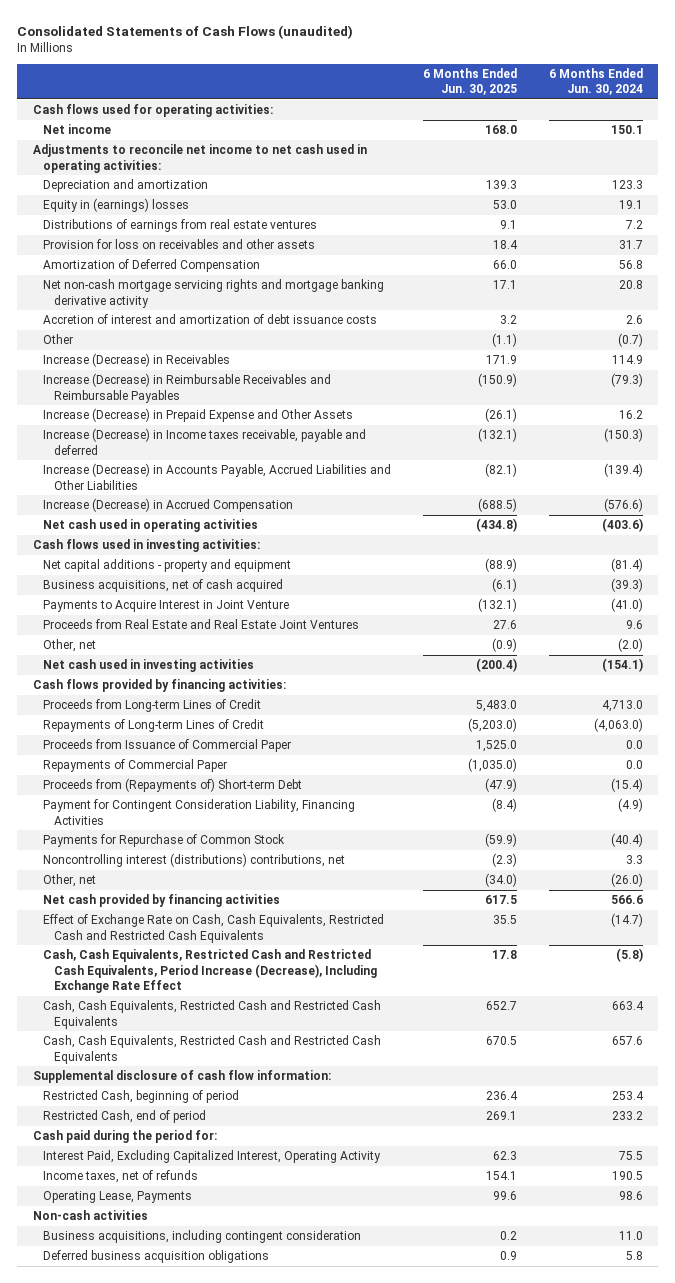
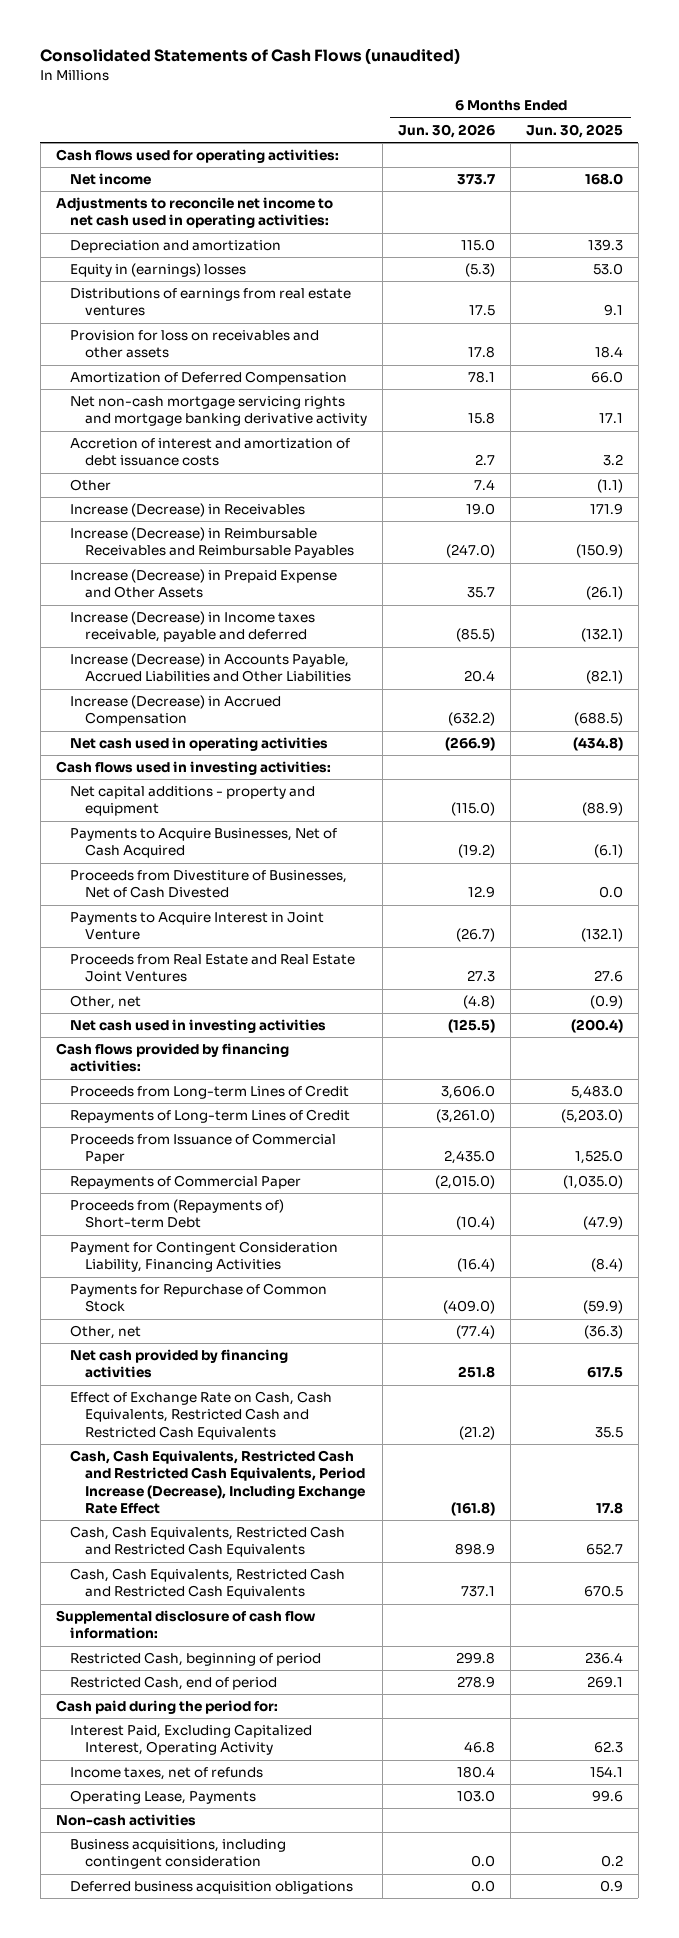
[548,67,643,96] 6 Months Ended Jun. 30, 2024 -> none
none -> [398,123,496,138] Jun. 30, 2026
[43,579,284,593] Business acquisitions, net of cash acquired -> [70,828,338,859] Payments to Acquire Businesses, Net of Cash Acquired
none -> [70,870,348,899] Proceeds from Divestiture of Businesses, Net of Cash Divested
[43,853,346,868] Noncontrolling interest (distributions) contributions, net -> none
[484,873,517,888] (34.0) -> [584,1325,624,1340] (36.3)

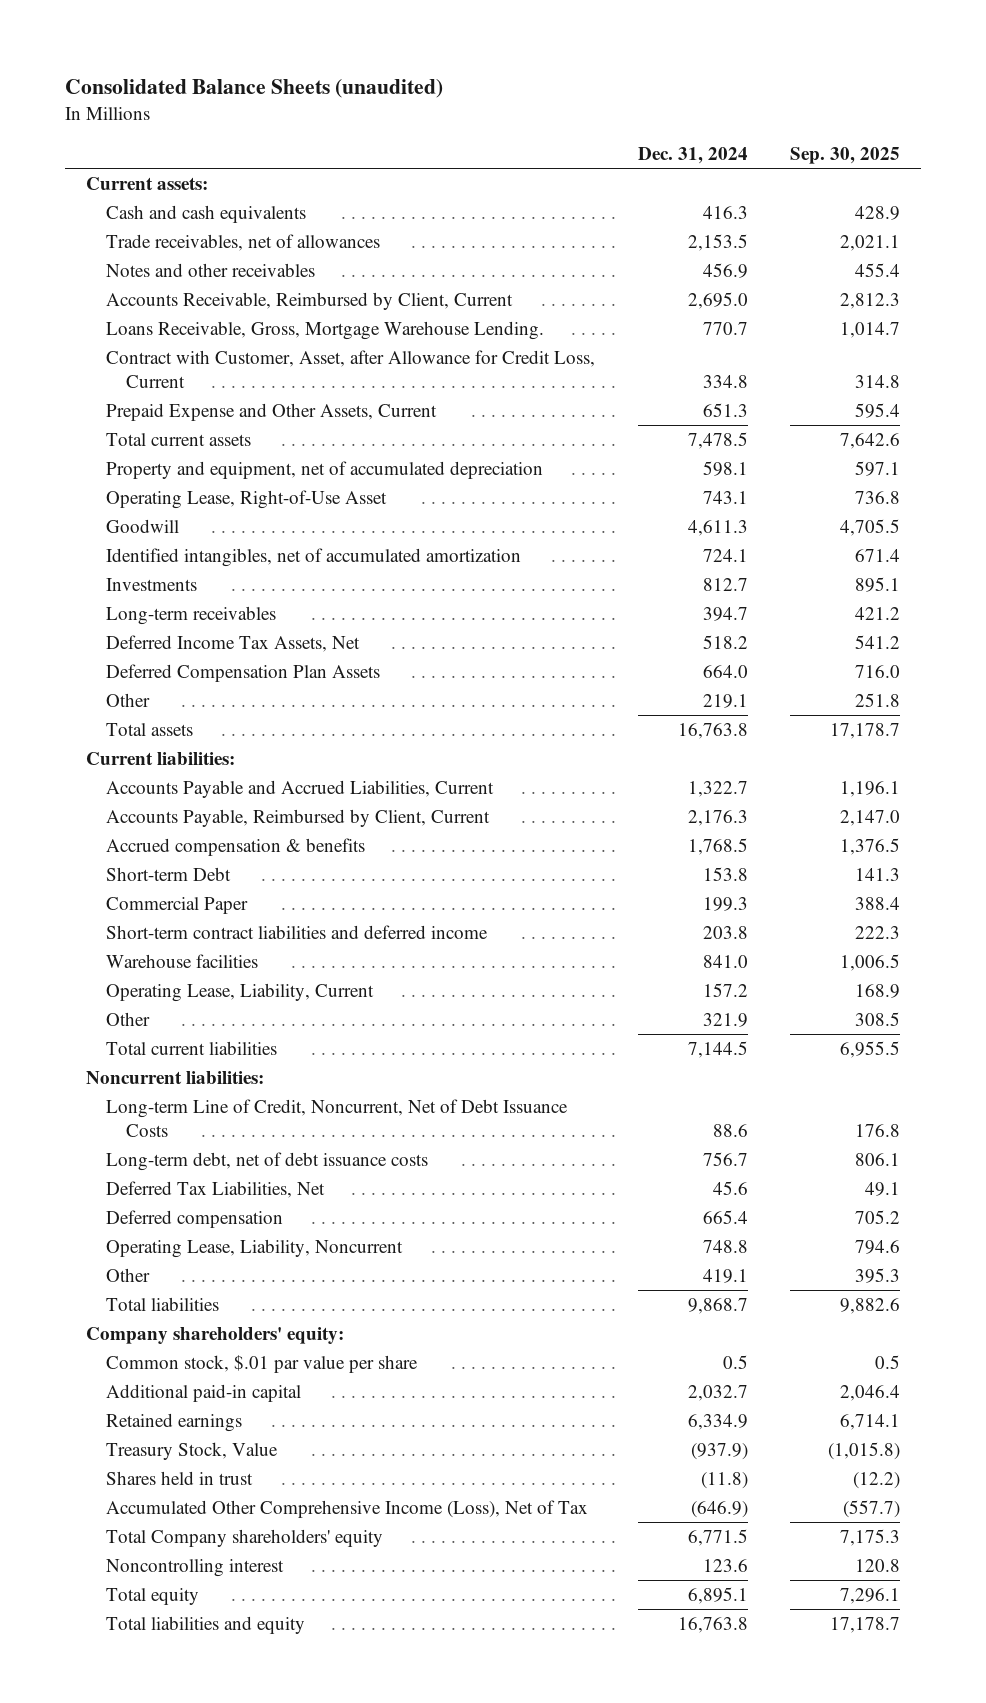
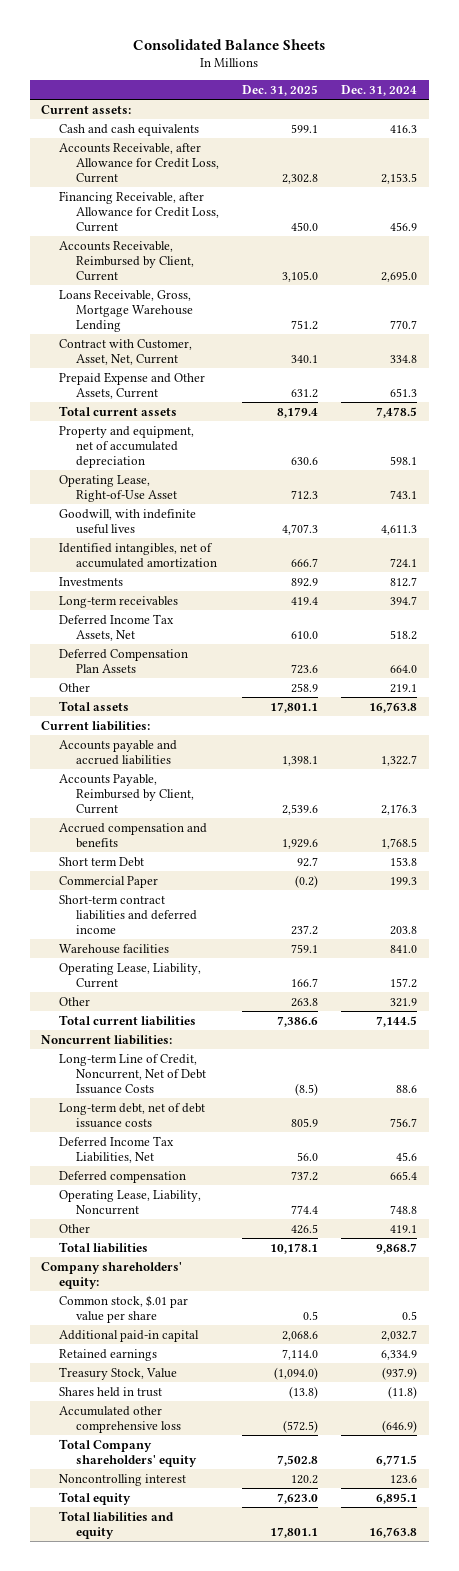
[65,79,444,99] Consolidated Balance Sheets (unaudited) -> [133,38,326,50] Consolidated Balance Sheets
[789,146,900,164] Sep. 30, 2025 -> none
none -> [242,85,319,97] Dec. 31, 2025
[106,233,381,251] Trade receivables, net of allowances -> [58,142,220,183] Accounts Receivable, after Allowance for Credit Loss, Current
[106,262,316,277] Notes and other receivables -> [58,190,220,232] Financing Receivable, after Allowance for Credit Loss, Current
[106,320,545,340] Loans Receivable, Gross, Mortgage Warehouse Lending. -> [58,289,194,332] Loans Receivable, Gross, Mortgage Warehouse Lending
[106,349,596,388] Contract with Customer, Asset, after Allowance for Credit Loss, Current -> [58,338,192,365] Contract with Customer, Asset, Net, Current
[106,518,180,533] Goodwill -> [58,508,196,534] Goodwill, with indefinite useful lives
[106,779,495,798] Accounts Payable and Accrued Liabilities, Current -> [58,739,177,765] Accounts payable and accrued liabilities
[106,837,366,856] Accrued compensation & benefits -> [58,822,207,848] Accrued compensation and benefits
[106,866,232,881] Short-term Debt -> [58,856,144,867] Short term Debt
[106,1180,326,1198] Deferred Tax Liabilities, Net -> [58,1135,174,1163] Deferred Income Tax Liabilities, Net
[106,1499,589,1518] Accumulated Other Comprehensive Income (Loss), Net of Tax -> [58,1405,182,1433] Accumulated other comprehensive loss

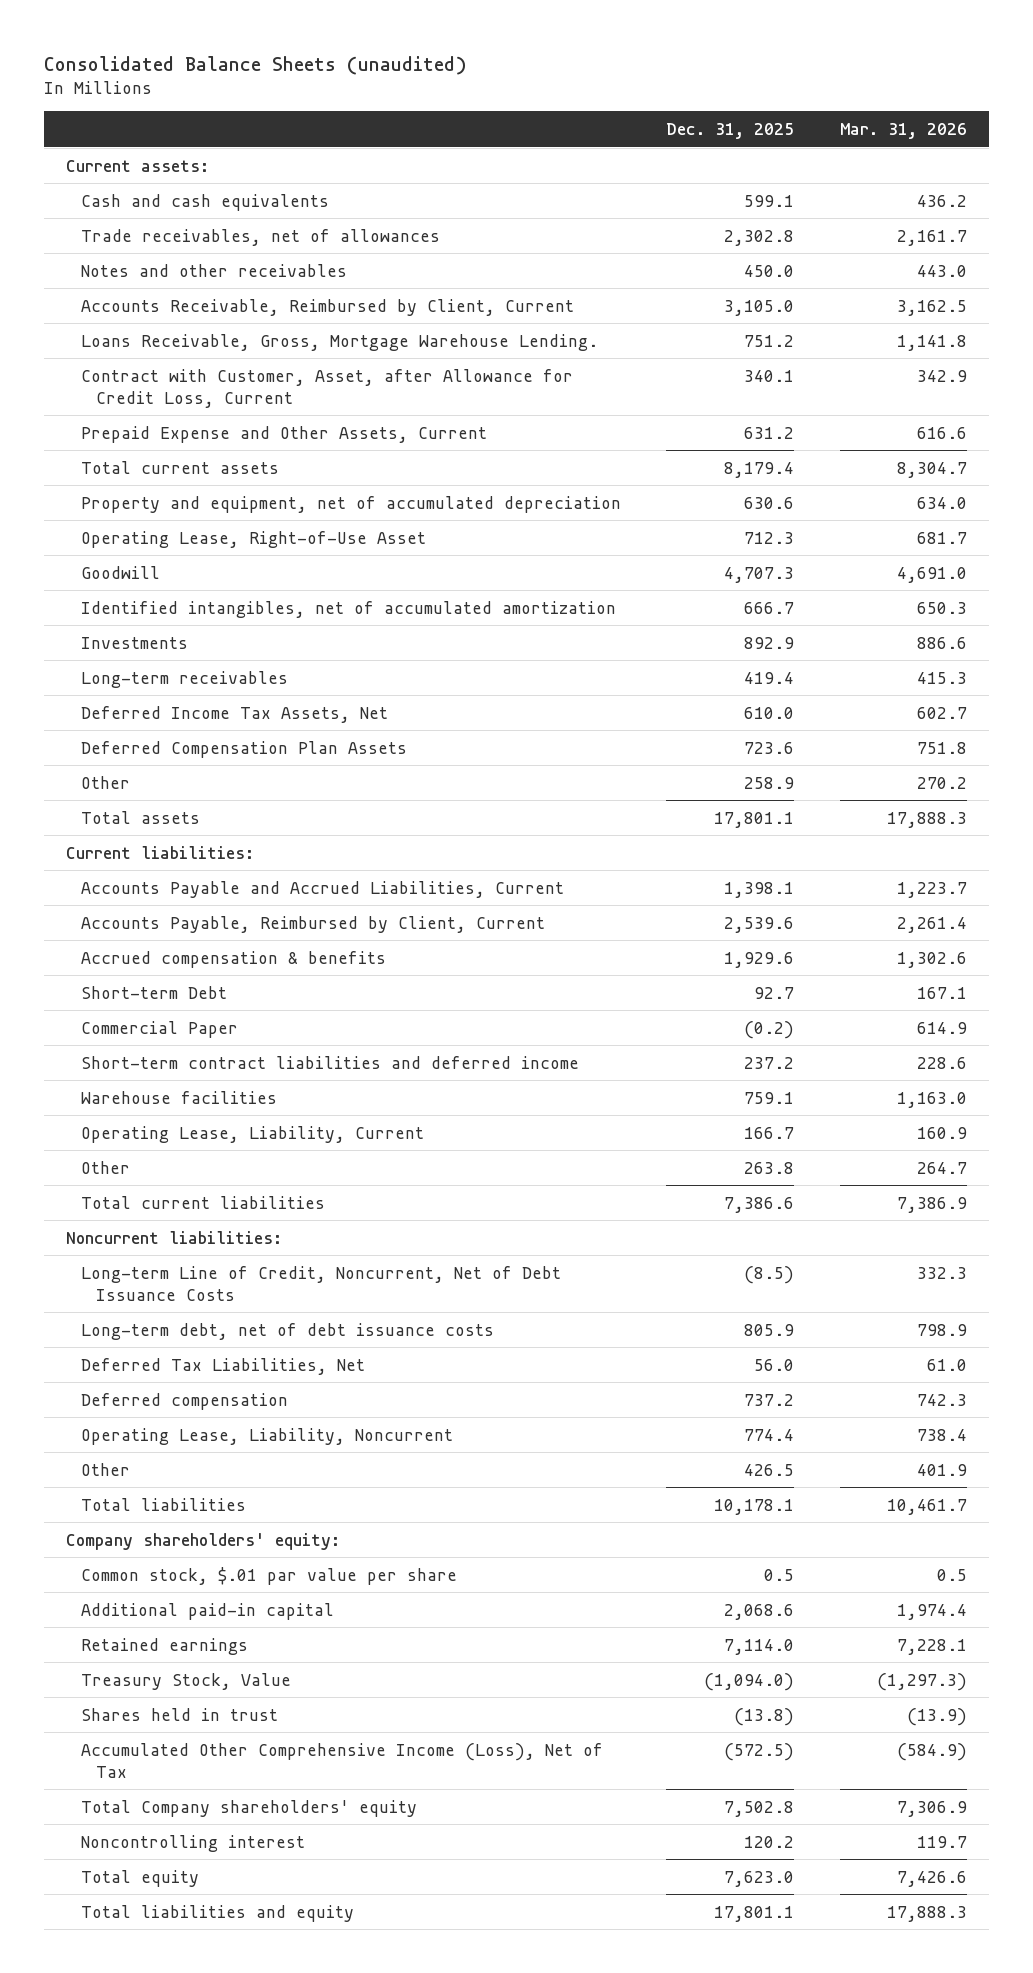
[133,38,326,50] Consolidated Balance Sheets -> [43,55,467,75] Consolidated Balance Sheets (unaudited)
[341,85,418,97] Dec. 31, 2024 -> none
none -> [839,123,967,140] Mar. 31, 2026
[58,142,220,183] Accounts Receivable, after Allowance for Credit Loss, Current -> [81,228,441,246] Trade receivables, net of allowances
[58,190,220,232] Financing Receivable, after Allowance for Credit Loss, Current -> [81,263,348,277] Notes and other receivables
[58,289,194,332] Loans Receivable, Gross, Mortgage Warehouse Lending -> [81,333,599,351] Loans Receivable, Gross, Mortgage Warehouse Lending.
[58,338,192,365] Contract with Customer, Asset, Net, Current -> [81,368,574,408] Contract with Customer, Asset, after Allowance for Credit Loss, Current
[58,508,196,534] Goodwill, with indefinite useful lives -> [81,565,161,579] Goodwill
[58,739,177,765] Accounts payable and accrued liabilities -> [81,880,565,898] Accounts Payable and Accrued Liabilities, Current
[58,822,207,848] Accrued compensation and benefits -> [81,950,387,968] Accrued compensation & benefits
[58,856,144,867] Short term Debt -> [81,985,228,999] Short-term Debt
[58,1135,174,1163] Deferred Income Tax Liabilities, Net -> [81,1357,366,1375] Deferred Tax Liabilities, Net
[58,1405,182,1433] Accumulated other comprehensive loss -> [81,1742,604,1778] Accumulated Other Comprehensive Income (Loss), Net of Tax

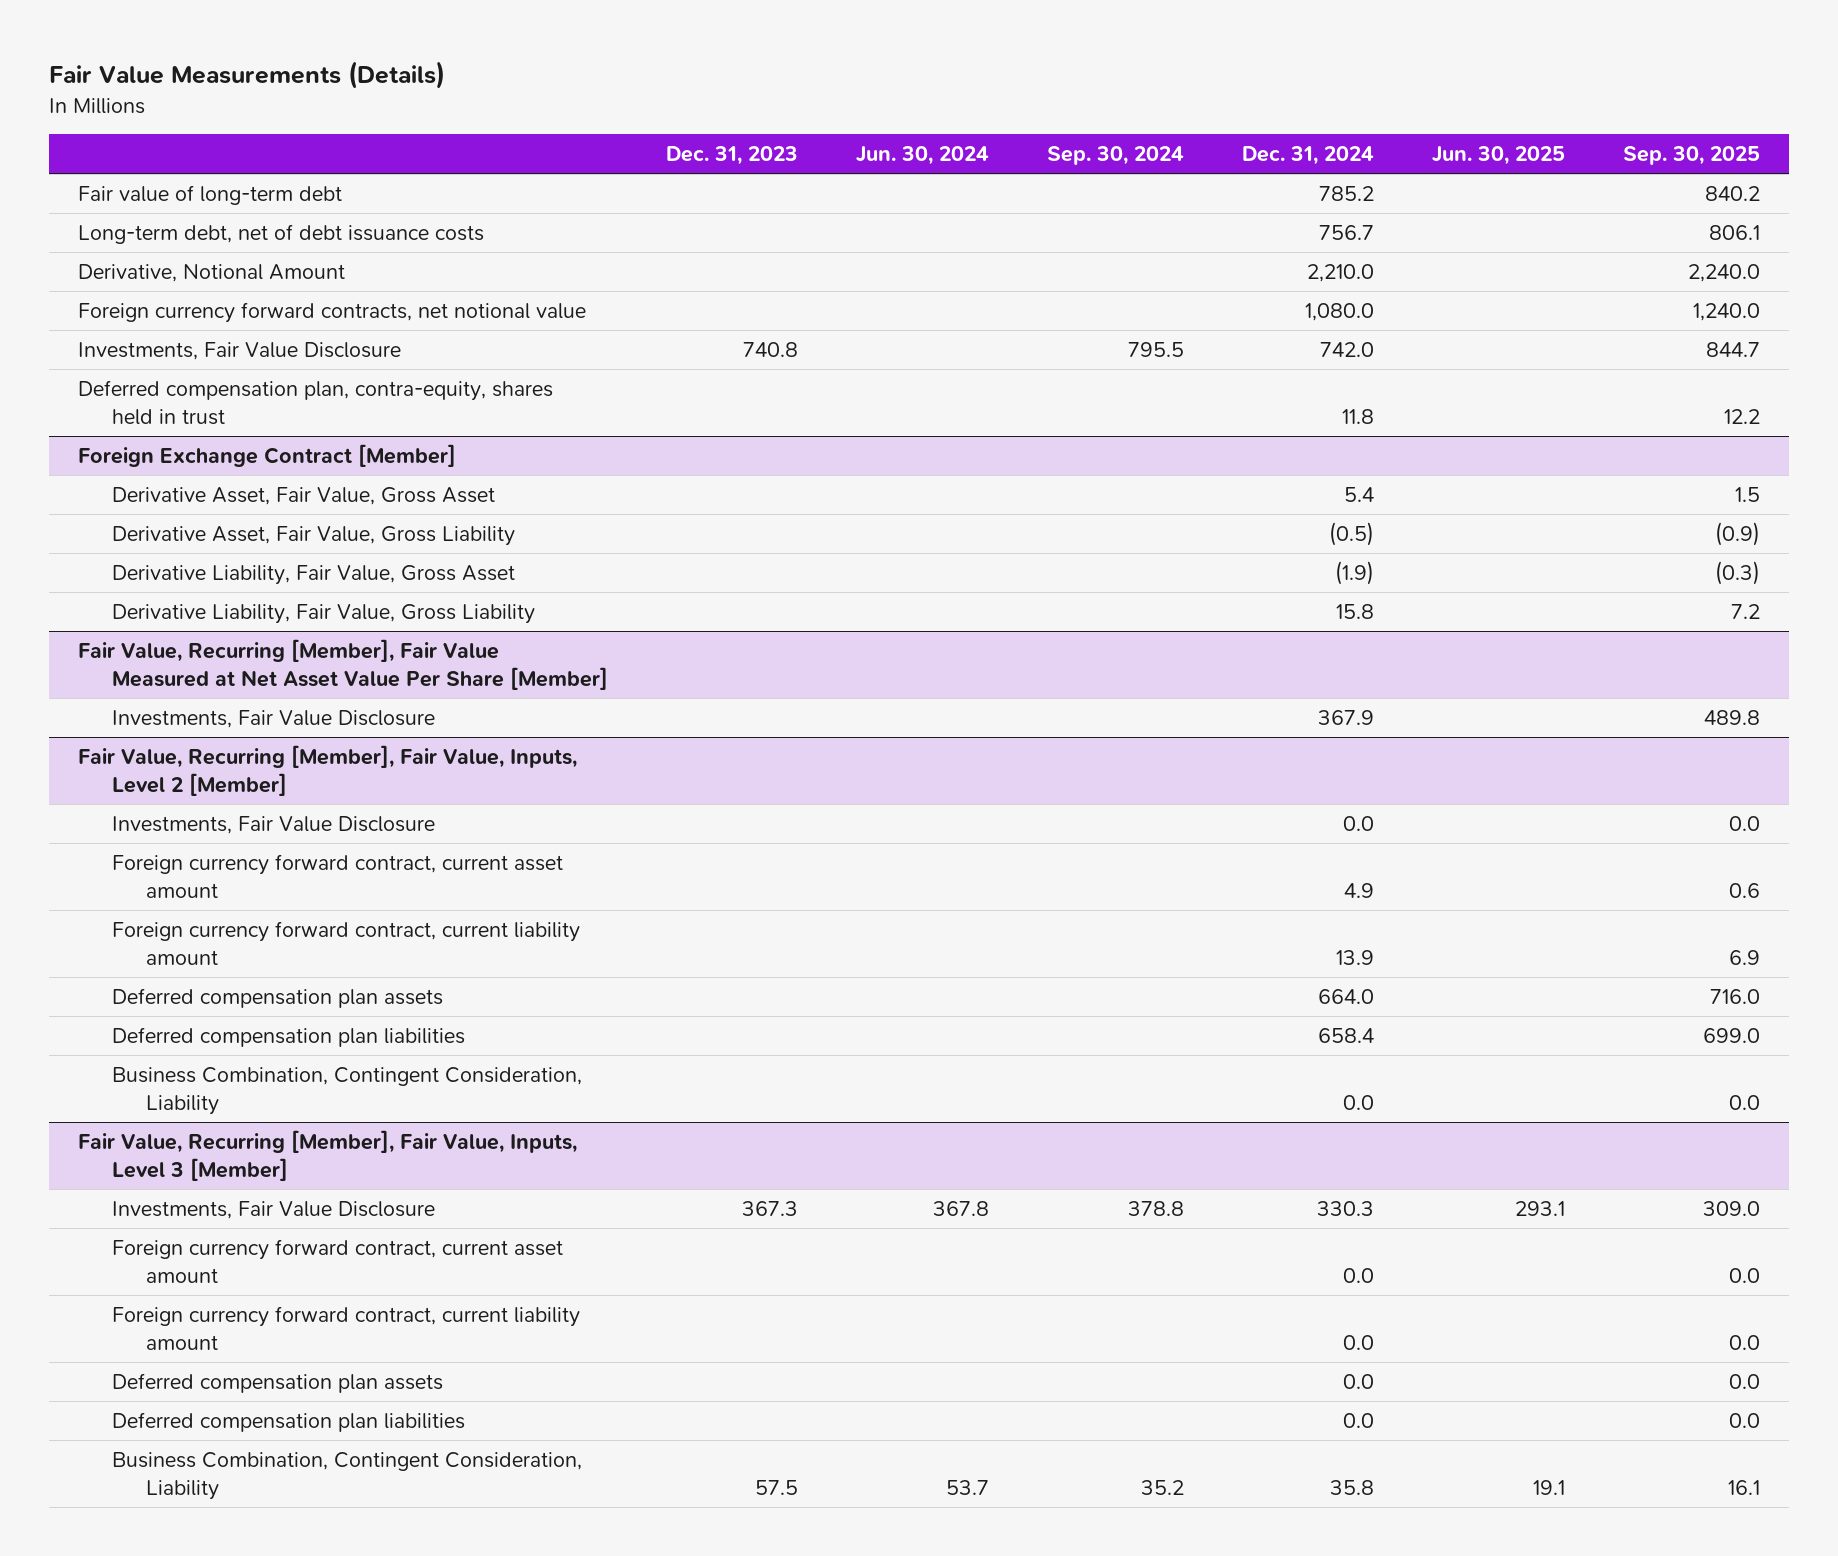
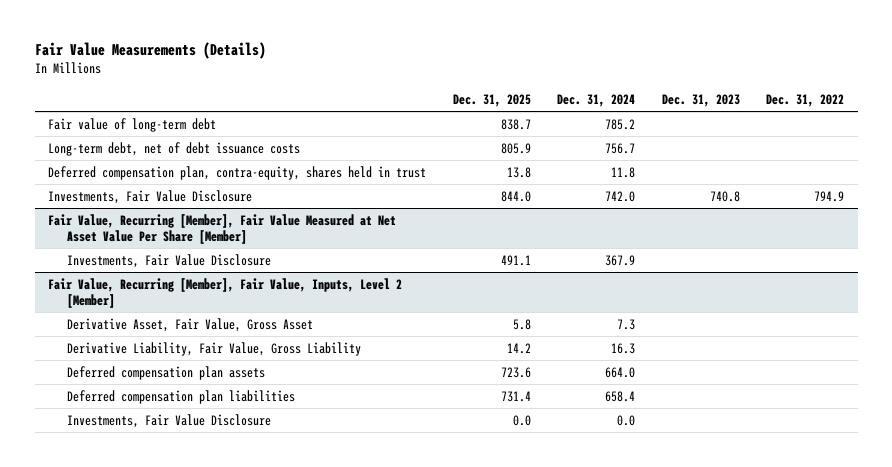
[856,146,990,166] Jun. 30, 2024 -> none
[1047,146,1185,166] Sep. 30, 2024 -> none
[1431,146,1565,166] Jun. 30, 2025 -> none
[1622,146,1760,166] Sep. 30, 2025 -> none
none -> [452,93,531,107] Dec. 31, 2025
none -> [766,93,845,107] Dec. 31, 2022
[78,263,346,282] Derivative, Notional Amount -> none
[78,301,587,323] Foreign currency forward contracts, net notional value -> none
[78,443,457,467] Foreign Exchange Contract [Member] -> none
[112,486,496,505] Derivative Asset, Fair Value, Gross Asset -> none
[112,525,516,546] Derivative Asset, Fair Value, Gross Liability -> none
[112,564,516,585] Derivative Liability, Fair Value, Gross Asset -> none
[112,603,536,624] Derivative Liability, Fair Value, Gross Liability -> none
[78,341,402,360] Investments, Fair Value Disclosure -> [48,189,253,204] Investments, Fair Value Disclosure
[112,853,564,899] Foreign currency forward contract, current asset amount -> none
[112,920,581,966] Foreign currency forward contract, current liability amount -> none
none -> [66,317,313,332] Derivative Asset, Fair Value, Gross Asset
none -> [66,341,361,356] Derivative Liability, Fair Value, Gross Liability
[112,1066,583,1116] Business Combination, Contingent Consideration, Liability -> none
[78,1129,578,1182] Fair Value, Recurring [Member], Fair Value, Inputs, Level 3 [Member] -> none
[112,1200,436,1219] Investments, Fair Value Disclosure -> none
[112,1238,564,1284] Foreign currency forward contract, current asset amount -> none
[112,1305,581,1351] Foreign currency forward contract, current liability amount -> none
[112,1372,444,1393] Deferred compensation plan assets -> none
[112,1411,466,1432] Deferred compensation plan liabilities -> none
[112,1451,583,1501] Business Combination, Contingent Consideration, Liability -> none
[112,815,436,834] Investments, Fair Value Disclosure -> [66,413,271,428] Investments, Fair Value Disclosure

